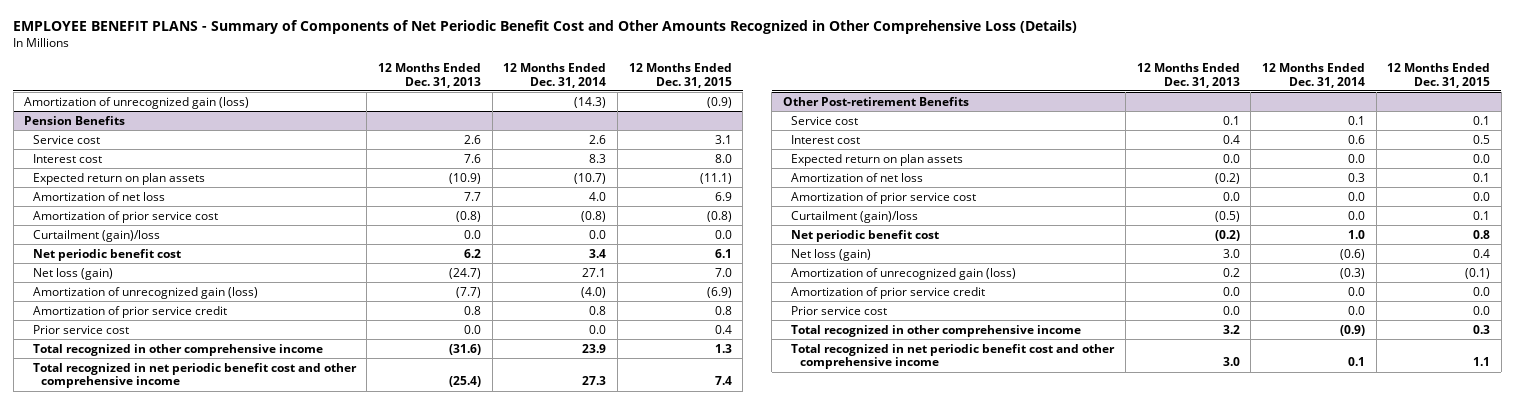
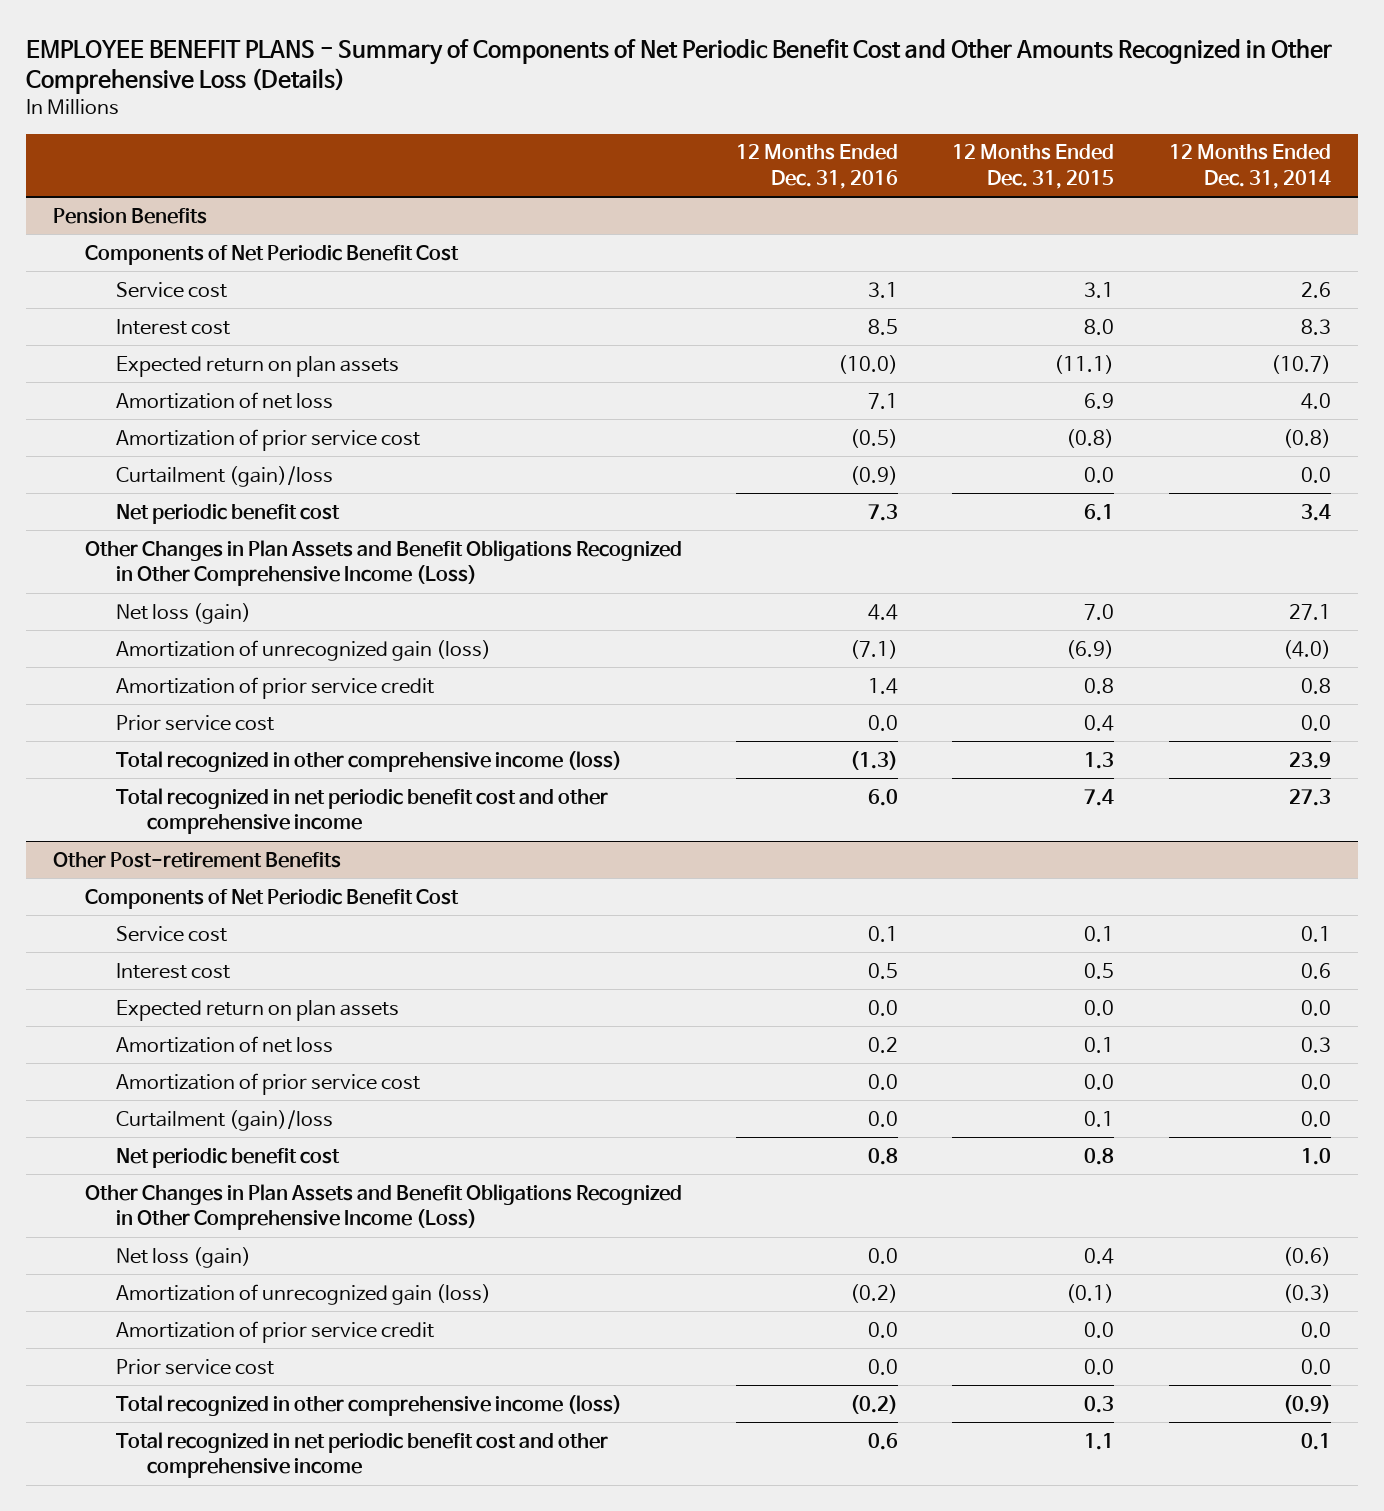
[377,62,481,88] 12 Months Ended Dec. 31, 2013 -> none
none -> [735,144,898,189] 12 Months Ended Dec. 31, 2016
[24,96,250,109] Amortization of unrecognized gain (loss) -> none
none -> [84,244,459,265] Components of Net Periodic Benefit Cost
none -> [84,539,682,587] Other Changes in Plan Assets and Benefit Obligations Recognized in Other Comprehensive Income (Loss)
[32,343,323,356] Total recognized in other comprehensive income -> [115,750,622,772] Total recognized in other comprehensive income (loss)
none -> [84,888,459,909] Components of Net Periodic Benefit Cost
none -> [84,1183,682,1231] Other Changes in Plan Assets and Benefit Obligations Recognized in Other Comprehensive Income (Loss)
[791,324,1082,337] Total recognized in other comprehensive income -> [115,1394,622,1416] Total recognized in other comprehensive income (loss)

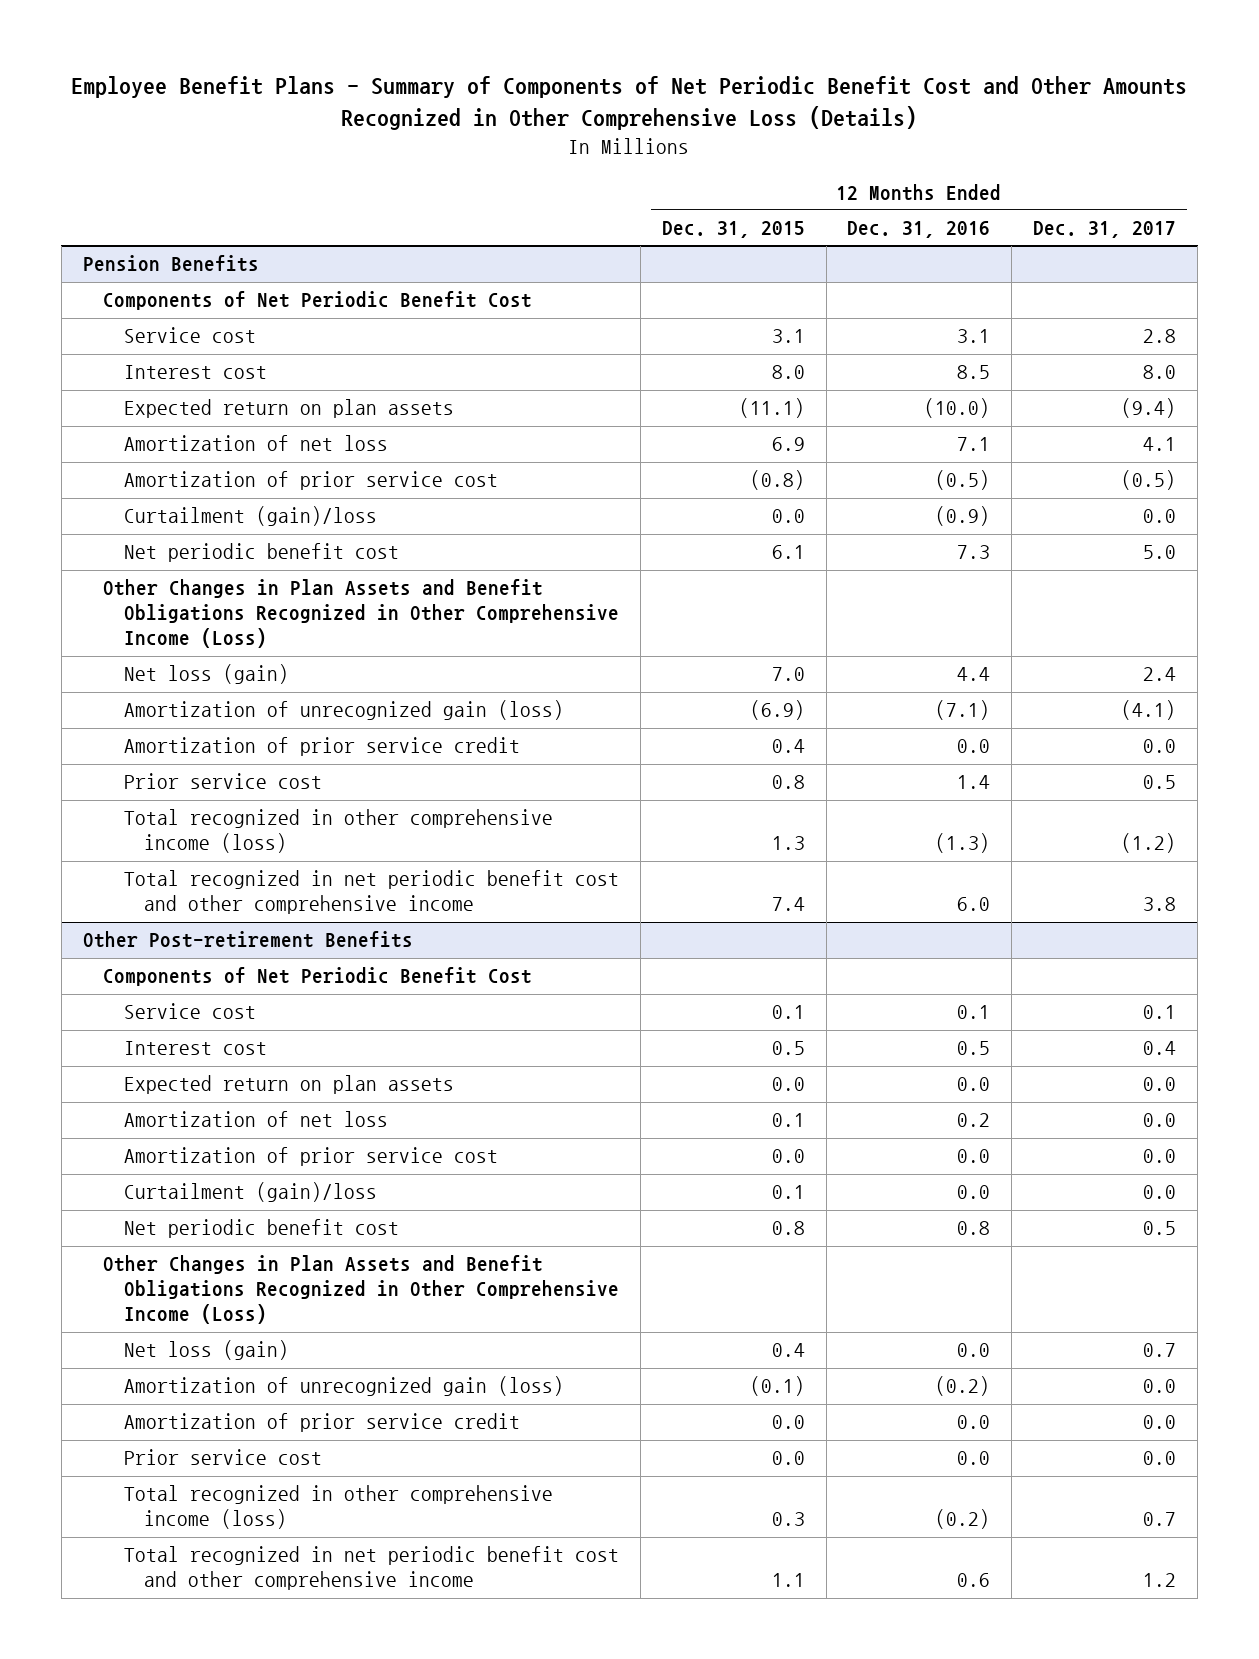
[26,38,1333,95] EMPLOYEE BENEFIT PLANS - Summary of Components of Net Periodic Benefit Cost and Other Amounts Recognized in Other Comprehensive Loss (Details) -> [71,76,1188,131] Employee Benefit Plans - Summary of Components of Net Periodic Benefit Cost and Other Amounts Recognized in Other Comprehensive Loss (Details)
[1168,144,1331,189] 12 Months Ended Dec. 31, 2014 -> none
none -> [1033,221,1177,239] Dec. 31, 2017
[867,677,898,694] 1.4 -> [957,739,991,754] 0.0
[1084,677,1115,694] 0.8 -> [771,739,805,754] 0.4
[867,714,898,731] 0.0 -> [957,775,991,790] 1.4
[1084,714,1115,731] 0.4 -> [771,775,805,790] 0.8

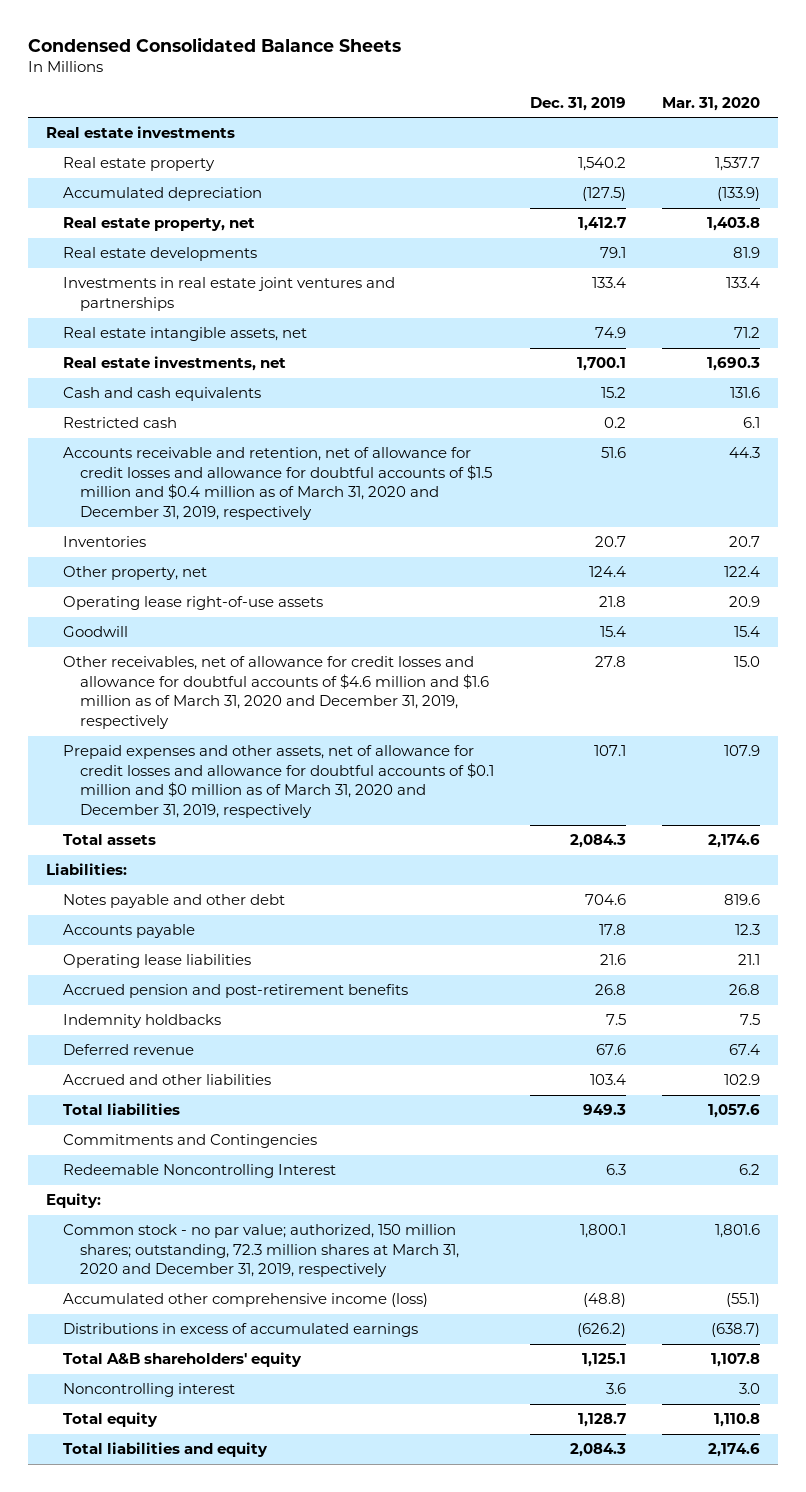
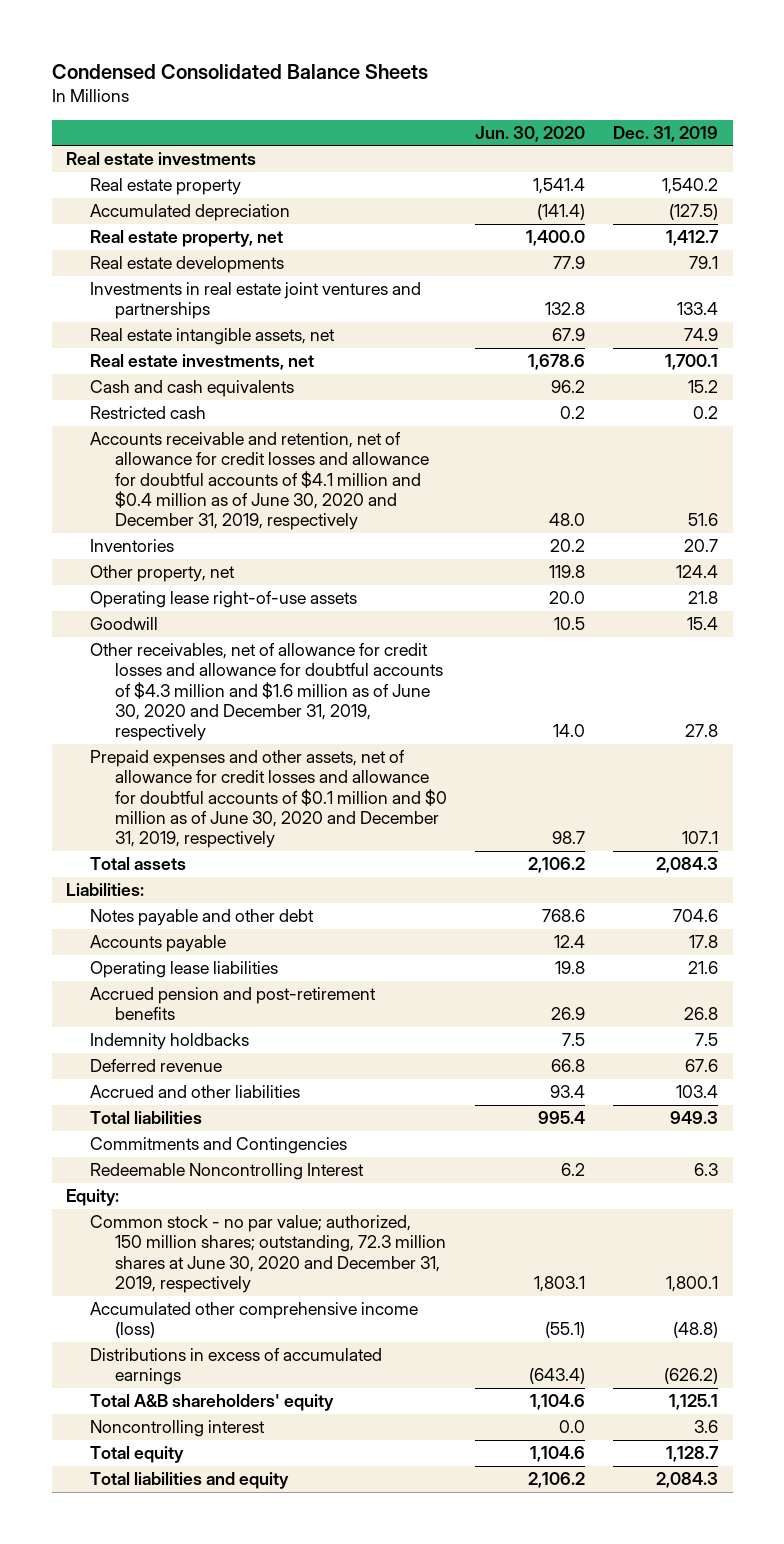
[661,96,760,111] Mar. 31, 2020 -> none
none -> [475,125,586,142] Jun. 30, 2020
[62,447,492,520] Accounts receivable and retention, net of allowance for credit losses and allowance for doubtful accounts of $1.5 million and $0.4 million as of March 31, 2020 and December 31, 2019, respectively -> [90,432,429,531] Accounts receivable and retention, net of allowance for credit losses and allowance for doubtful accounts of $4.1 million and $0.4 million as of June 30, 2020 and December 31, 2019, respectively
[62,656,489,729] Other receivables, net of allowance for credit losses and allowance for doubtful accounts of $4.6 million and $1.6 million as of March 31, 2020 and December 31, 2019, respectively -> [90,643,443,742] Other receivables, net of allowance for credit losses and allowance for doubtful accounts of $4.3 million and $1.6 million as of June 30, 2020 and December 31, 2019, respectively
[62,745,494,818] Prepaid expenses and other assets, net of allowance for credit losses and allowance for doubtful accounts of $0.1 million and $0 million as of March 31, 2020 and December 31, 2019, respectively -> [90,750,447,849] Prepaid expenses and other assets, net of allowance for credit losses and allowance for doubtful accounts of $0.1 million and $0 million as of June 30, 2020 and December 31, 2019, respectively
[62,1224,459,1278] Common stock - no par value; authorized, 150 million shares; outstanding, 72.3 million shares at March 31, 2020 and December 31, 2019, respectively -> [90,1215,446,1293] Common stock - no par value; authorized, 150 million shares; outstanding, 72.3 million shares at June 30, 2020 and December 31, 2019, respectively

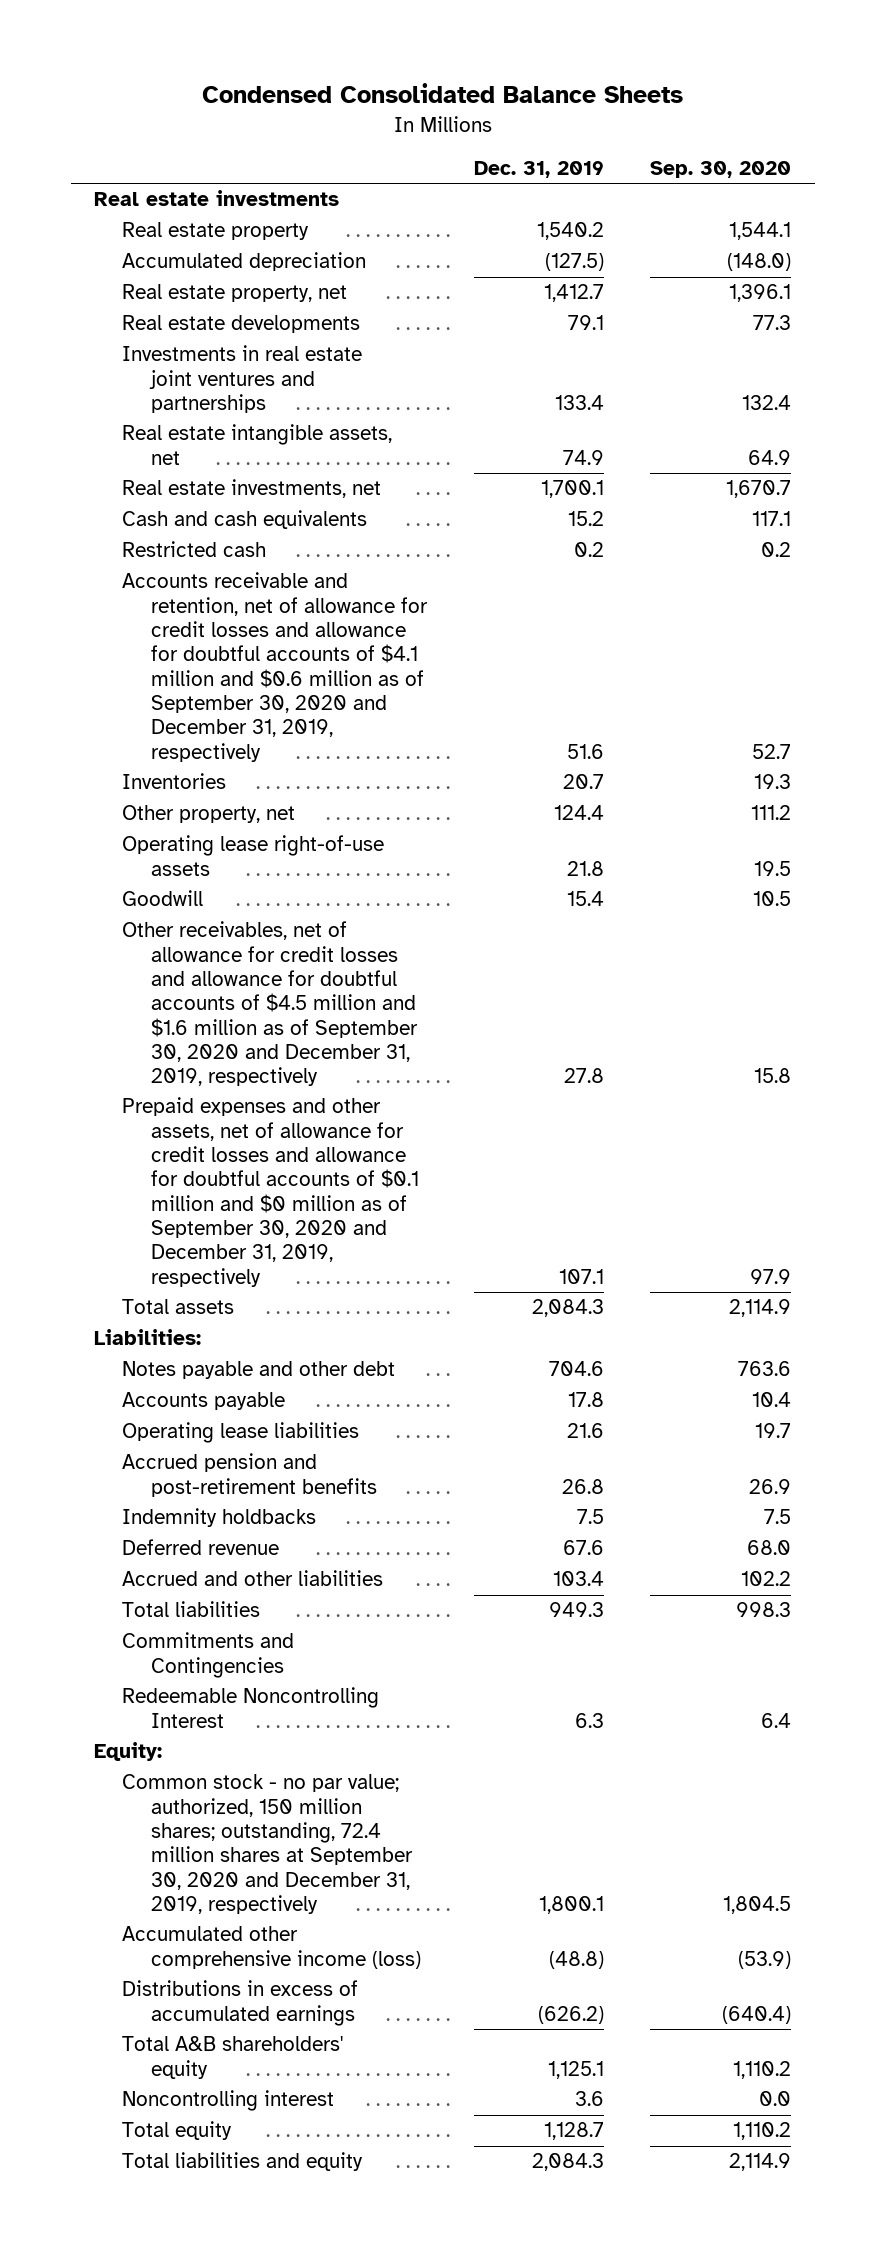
[475,125,586,142] Jun. 30, 2020 -> none
none -> [650,161,792,179] Sep. 30, 2020
[90,432,429,531] Accounts receivable and retention, net of allowance for credit losses and allowance for doubtful accounts of $4.1 million and $0.4 million as of June 30, 2020 and December 31, 2019, respectively -> [122,572,428,762] Accounts receivable and retention, net of allowance for credit losses and allowance for doubtful accounts of $4.1 million and $0.6 million as of September 30, 2020 and December 31, 2019, respectively
[90,643,443,742] Other receivables, net of allowance for credit losses and allowance for doubtful accounts of $4.3 million and $1.6 million as of June 30, 2020 and December 31, 2019, respectively -> [122,921,418,1087] Other receivables, net of allowance for credit losses and allowance for doubtful accounts of $4.5 million and $1.6 million as of September 30, 2020 and December 31, 2019, respectively
[90,750,447,849] Prepaid expenses and other assets, net of allowance for credit losses and allowance for doubtful accounts of $0.1 million and $0 million as of June 30, 2020 and December 31, 2019, respectively -> [122,1097,419,1287] Prepaid expenses and other assets, net of allowance for credit losses and allowance for doubtful accounts of $0.1 million and $0 million as of September 30, 2020 and December 31, 2019, respectively
[90,1215,446,1293] Common stock - no par value; authorized, 150 million shares; outstanding, 72.3 million shares at June 30, 2020 and December 31, 2019, respectively -> [122,1774,413,1915] Common stock - no par value; authorized, 150 million shares; outstanding, 72.4 million shares at September 30, 2020 and December 31, 2019, respectively

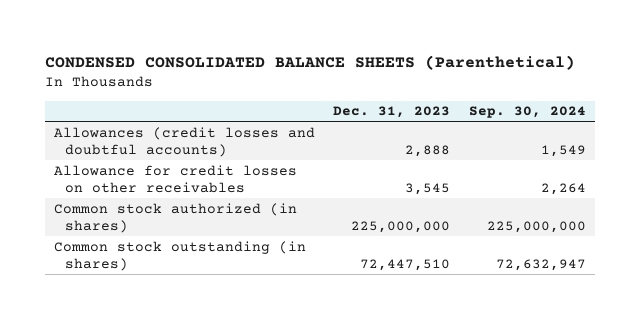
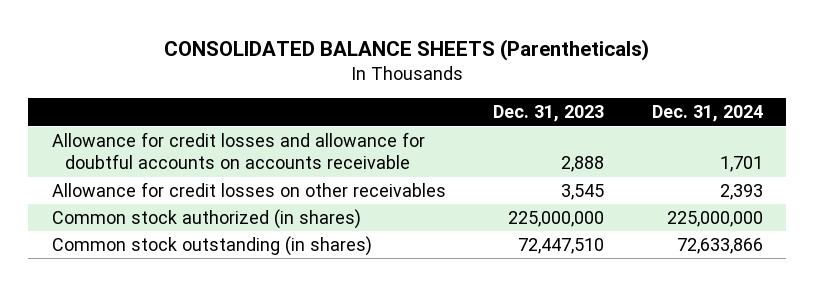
[44,54,575,70] CONDENSED CONSOLIDATED BALANCE SHEETS (Parenthetical) -> [164,39,650,62] CONSOLIDATED BALANCE SHEETS (Parentheticals)
[469,106,587,119] Sep. 30, 2024 -> none
none -> [651,105,763,123] Dec. 31, 2024
[53,126,315,157] Allowances (credit losses and doubtful accounts) -> [51,132,425,170] Allowance for credit losses and allowance for doubtful accounts on accounts receivable

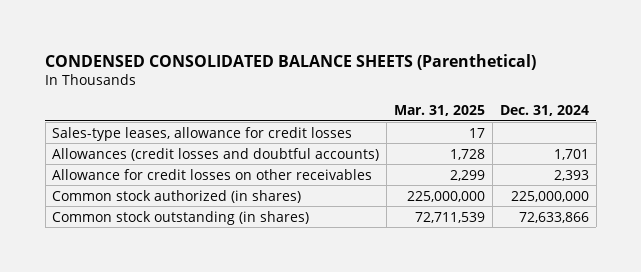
[164,39,650,62] CONSOLIDATED BALANCE SHEETS (Parentheticals) -> [45,53,537,70] CONDENSED CONSOLIDATED BALANCE SHEETS (Parenthetical)
[493,105,605,123] Dec. 31, 2023 -> none
none -> [394,104,486,116] Mar. 31, 2025
none -> [52,126,353,141] Sales-type leases, allowance for credit losses
[51,132,425,170] Allowance for credit losses and allowance for doubtful accounts on accounts receivable -> [52,147,380,161] Allowances (credit losses and doubtful accounts)

